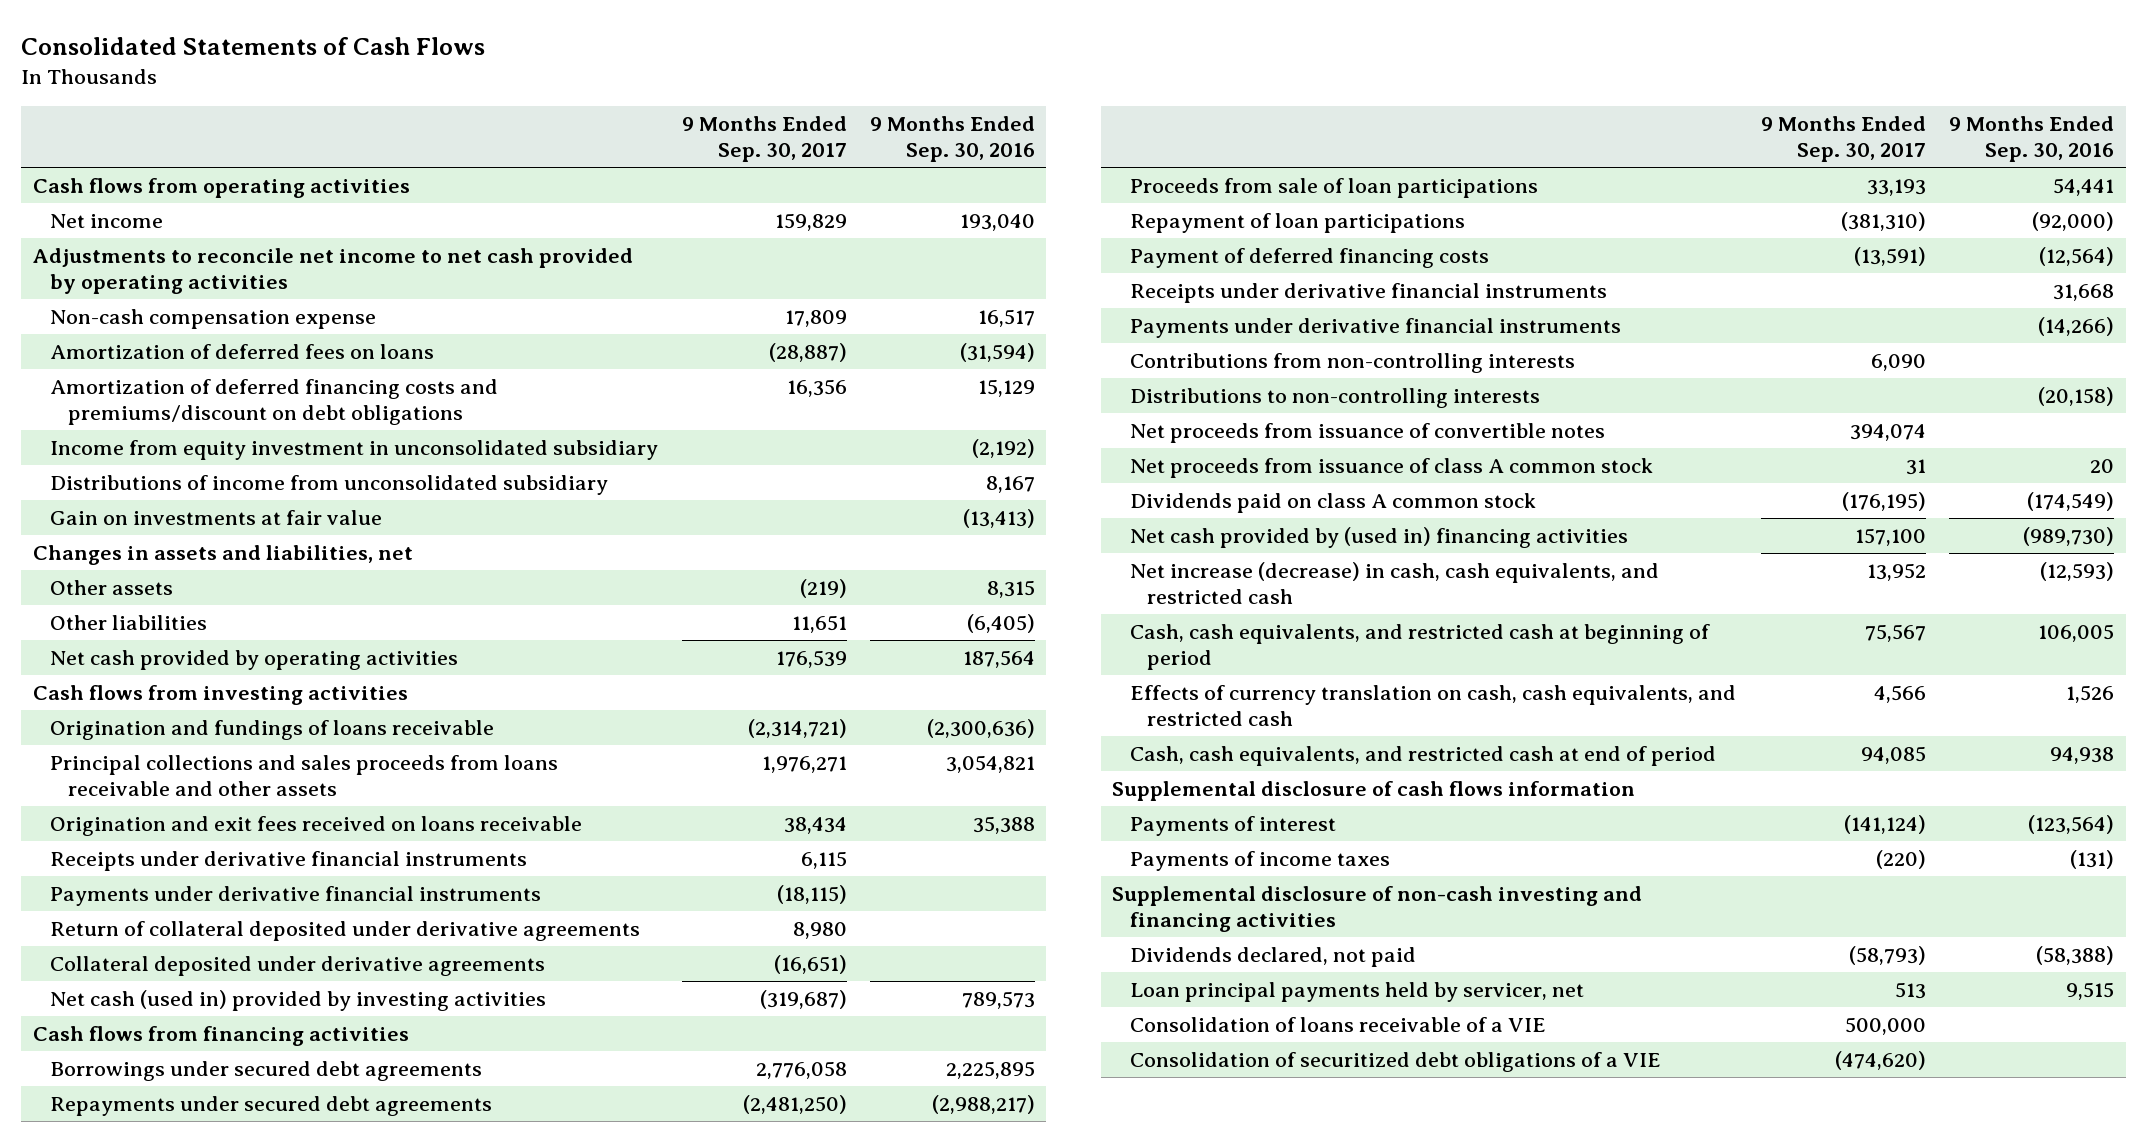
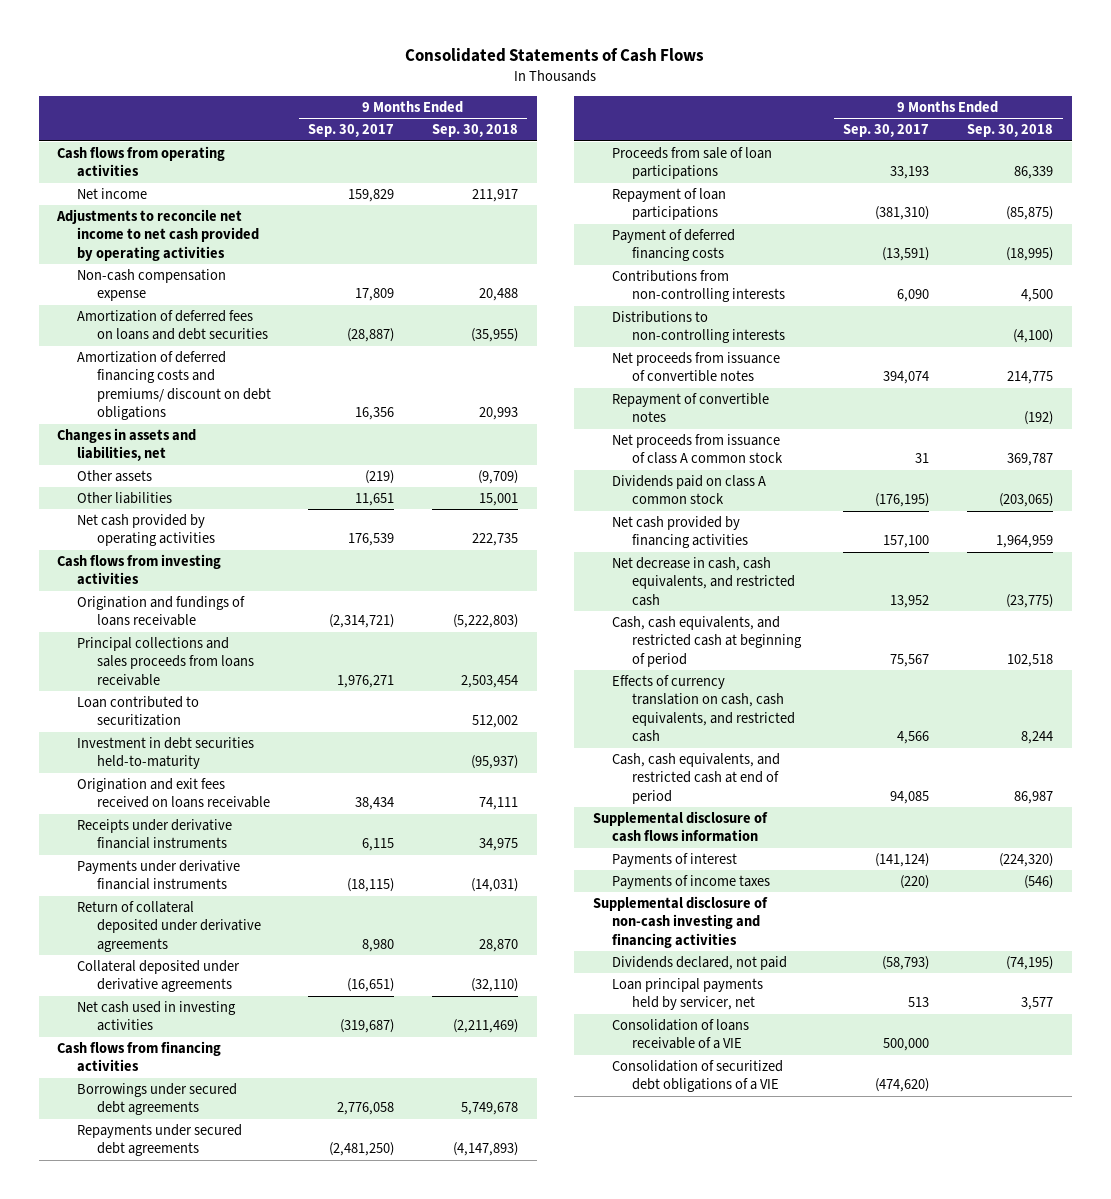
[869,116,1035,163] 9 Months Ended Sep. 30, 2016 -> none
none -> [432,124,519,138] Sep. 30, 2018
[50,440,659,461] Income from equity investment in unconsolidated subsidiary -> none
[50,475,609,496] Distributions of income from unconsolidated subsidiary -> none
[50,510,383,526] Gain on investments at fair value -> none
[50,344,435,360] Amortization of deferred fees on loans -> [77,309,268,341] Amortization of deferred fees on loans and debt securities
[50,379,499,426] Amortization of deferred financing costs and premiums/discount on debt obligations -> [77,350,271,421] Amortization of deferred financing costs and premiums/ discount on debt obligations
[50,755,559,797] Principal collections and sales proceeds from loans receivable and other assets -> [77,636,254,686] Principal collections and sales proceeds from loans receivable
none -> [77,695,200,727] Loan contributed to securitization
none -> [77,736,255,770] Investment in debt securities held-to-maturity
[50,990,547,1012] Net cash (used in) provided by investing activities -> [77,1000,237,1032] Net cash used in investing activities
[1129,283,1607,304] Receipts under derivative financial instruments -> none
[1129,318,1621,339] Payments under derivative financial instruments -> none
none -> [612,392,770,423] Repayment of convertible notes
[1129,527,1628,549] Net cash provided by (used in) financing activities -> [612,515,748,549] Net cash provided by financing activities
[1129,562,1659,605] Net increase (decrease) in cash, cash equivalents, and restricted cash -> [612,556,795,606] Net decrease in cash, cash equivalents, and restricted cash

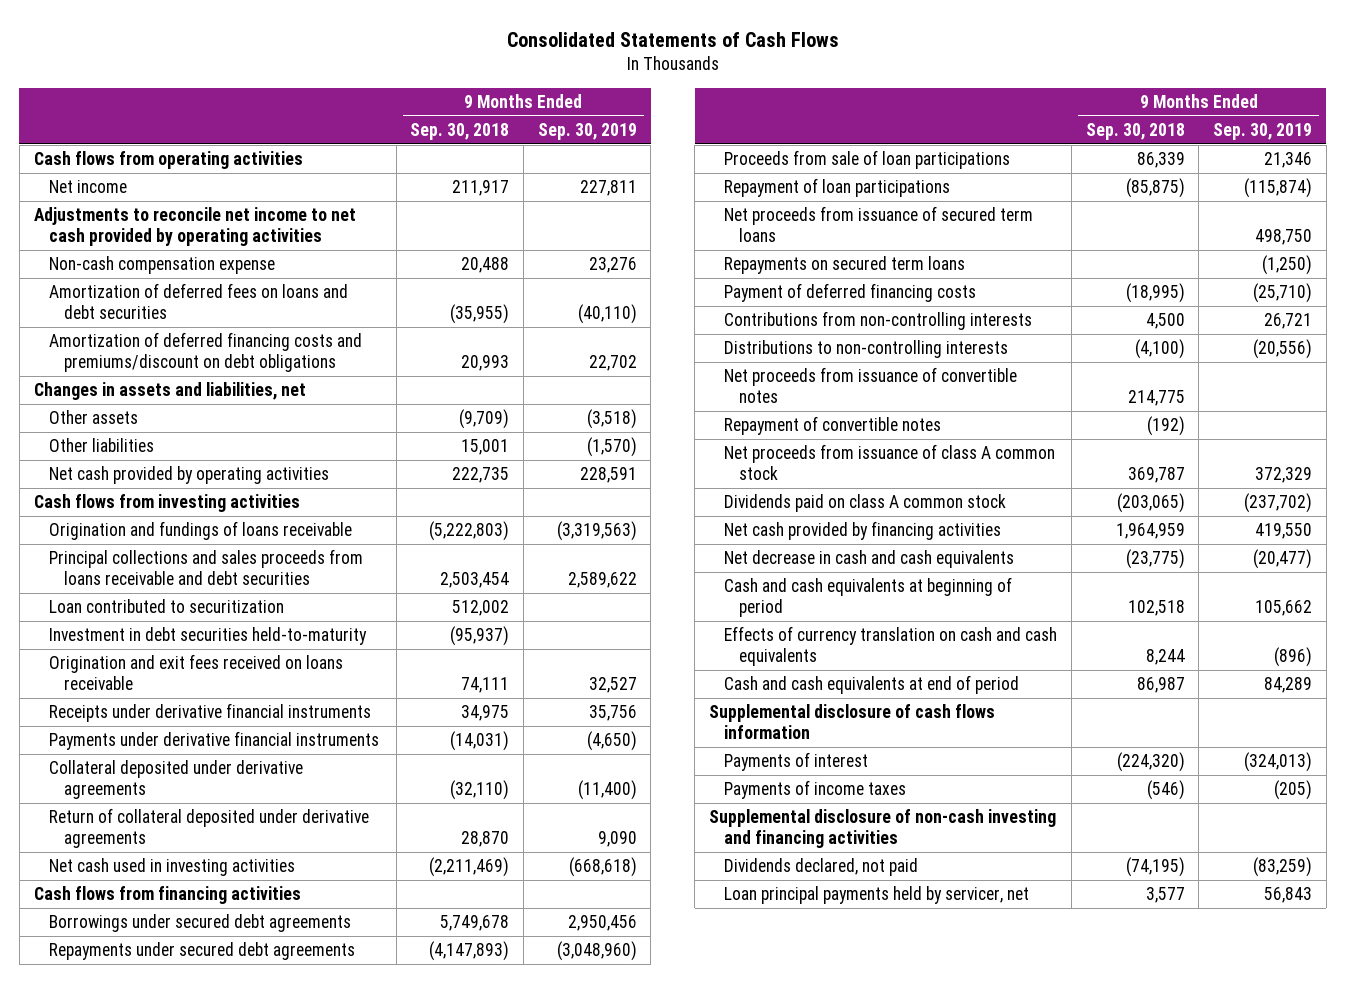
[308,124,395,138] Sep. 30, 2017 -> none
none -> [537,122,637,140] Sep. 30, 2019
[77,350,271,421] Amortization of deferred financing costs and premiums/ discount on debt obligations -> [48,332,362,372] Amortization of deferred financing costs and premiums/discount on debt obligations
[77,636,254,686] Principal collections and sales proceeds from loans receivable -> [48,549,363,585] Principal collections and sales proceeds from loans receivable and debt securities
[77,900,261,952] Return of collateral deposited under derivative agreements -> [48,808,369,848] Return of collateral deposited under derivative agreements
none -> [724,206,1034,242] Net proceeds from issuance of secured term loans
none -> [724,256,966,275] Repayments on secured term loans
[612,556,795,606] Net decrease in cash, cash equivalents, and restricted cash -> [724,550,1015,569] Net decrease in cash and cash equivalents
[612,615,802,667] Cash, cash equivalents, and restricted cash at beginning of period -> [724,577,1013,617] Cash and cash equivalents at beginning of period
[612,674,795,743] Effects of currency translation on cash, cash equivalents, and restricted cash -> [724,626,1058,666] Effects of currency translation on cash and cash equivalents
[612,752,781,804] Cash, cash equivalents, and restricted cash at end of period -> [724,675,1020,695] Cash and cash equivalents at end of period
[612,1018,750,1050] Consolidation of loans receivable of a VIE -> none
[612,1059,784,1093] Consolidation of securitized debt obligations of a VIE -> none

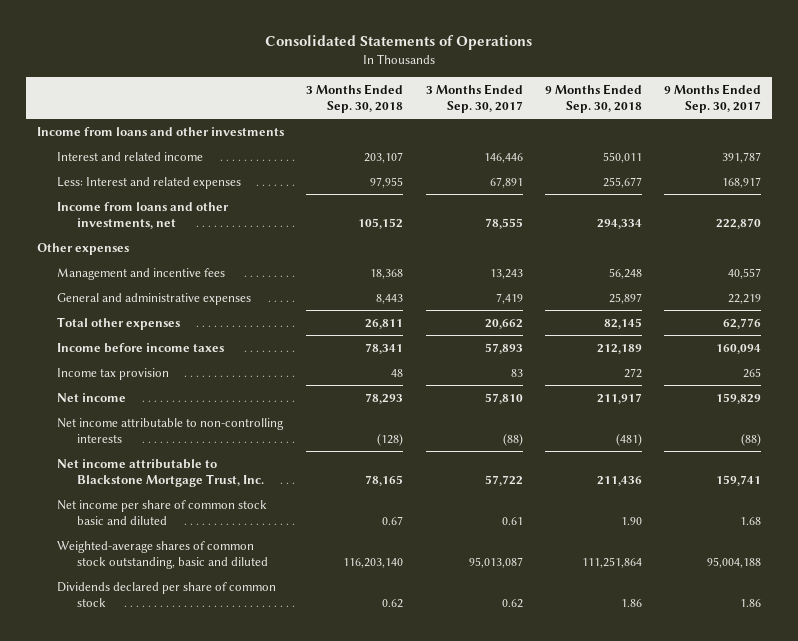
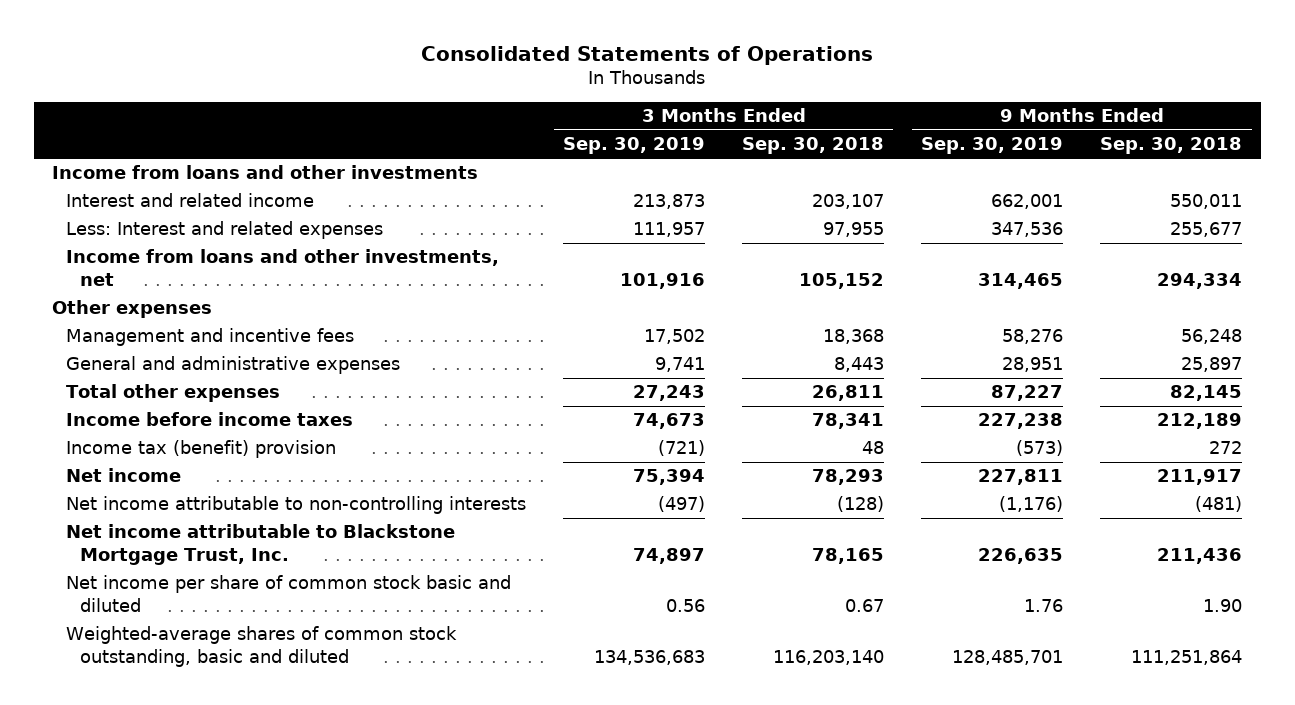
[425,83,523,113] 3 Months Ended Sep. 30, 2017 -> none
[664,83,762,113] 9 Months Ended Sep. 30, 2017 -> none
none -> [563,137,706,155] Sep. 30, 2019
none -> [921,137,1064,155] Sep. 30, 2019
[57,367,170,380] Income tax provision -> [66,440,337,459] Income tax (benefit) provision
[57,581,277,607] Dividends declared per share of common stock -> none

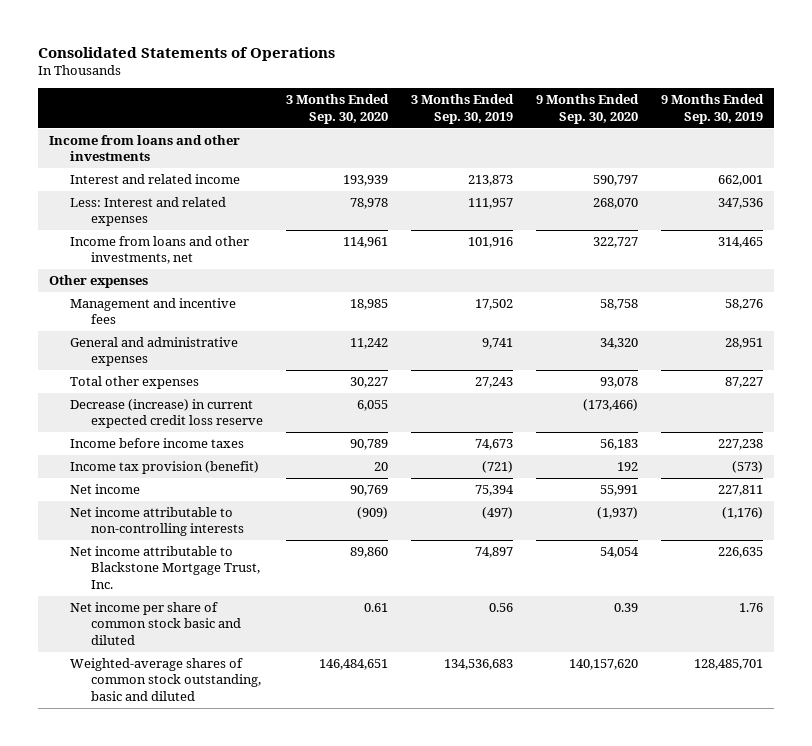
[742,137,885,155] Sep. 30, 2018 -> none
[1100,137,1243,155] Sep. 30, 2018 -> none
none -> [285,94,389,124] 3 Months Ended Sep. 30, 2020
none -> [535,94,639,124] 9 Months Ended Sep. 30, 2020
none -> [69,399,263,429] Decrease (increase) in current expected credit loss reserve
[66,440,337,459] Income tax (benefit) provision -> [69,461,259,475] Income tax provision (benefit)

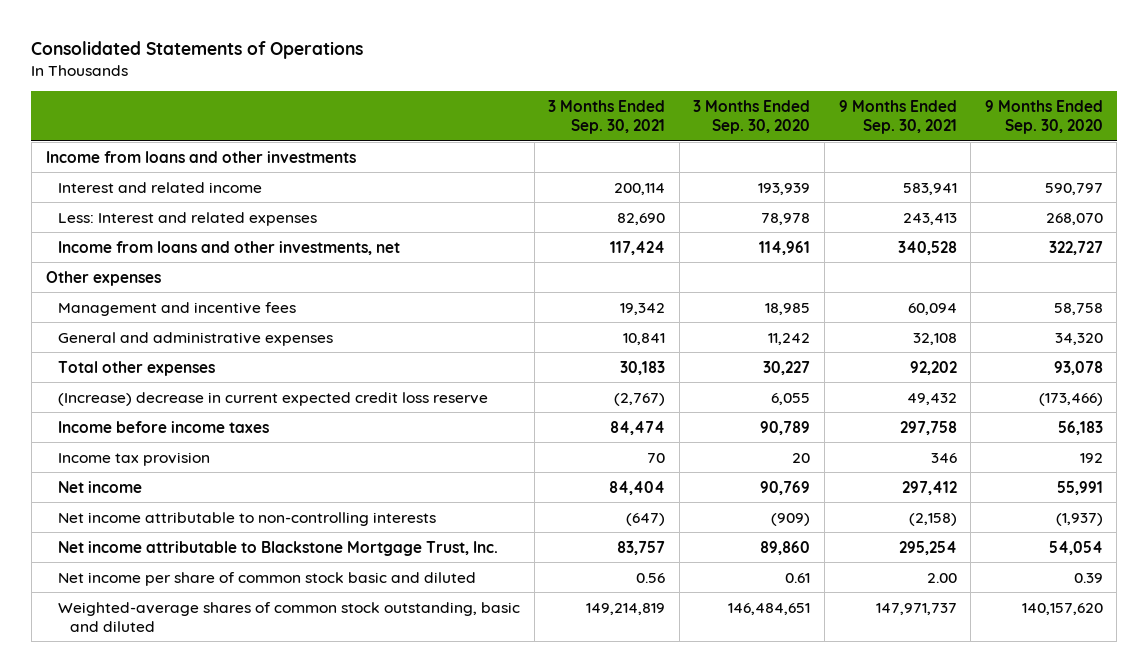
[410,94,514,124] 3 Months Ended Sep. 30, 2019 -> none
[660,94,764,124] 9 Months Ended Sep. 30, 2019 -> none
none -> [548,99,666,134] 3 Months Ended Sep. 30, 2021
none -> [838,99,957,134] 9 Months Ended Sep. 30, 2021
[69,399,263,429] Decrease (increase) in current expected credit loss reserve -> [57,391,488,406] (Increase) decrease in current expected credit loss reserve
[69,461,259,475] Income tax provision (benefit) -> [57,451,210,466] Income tax provision

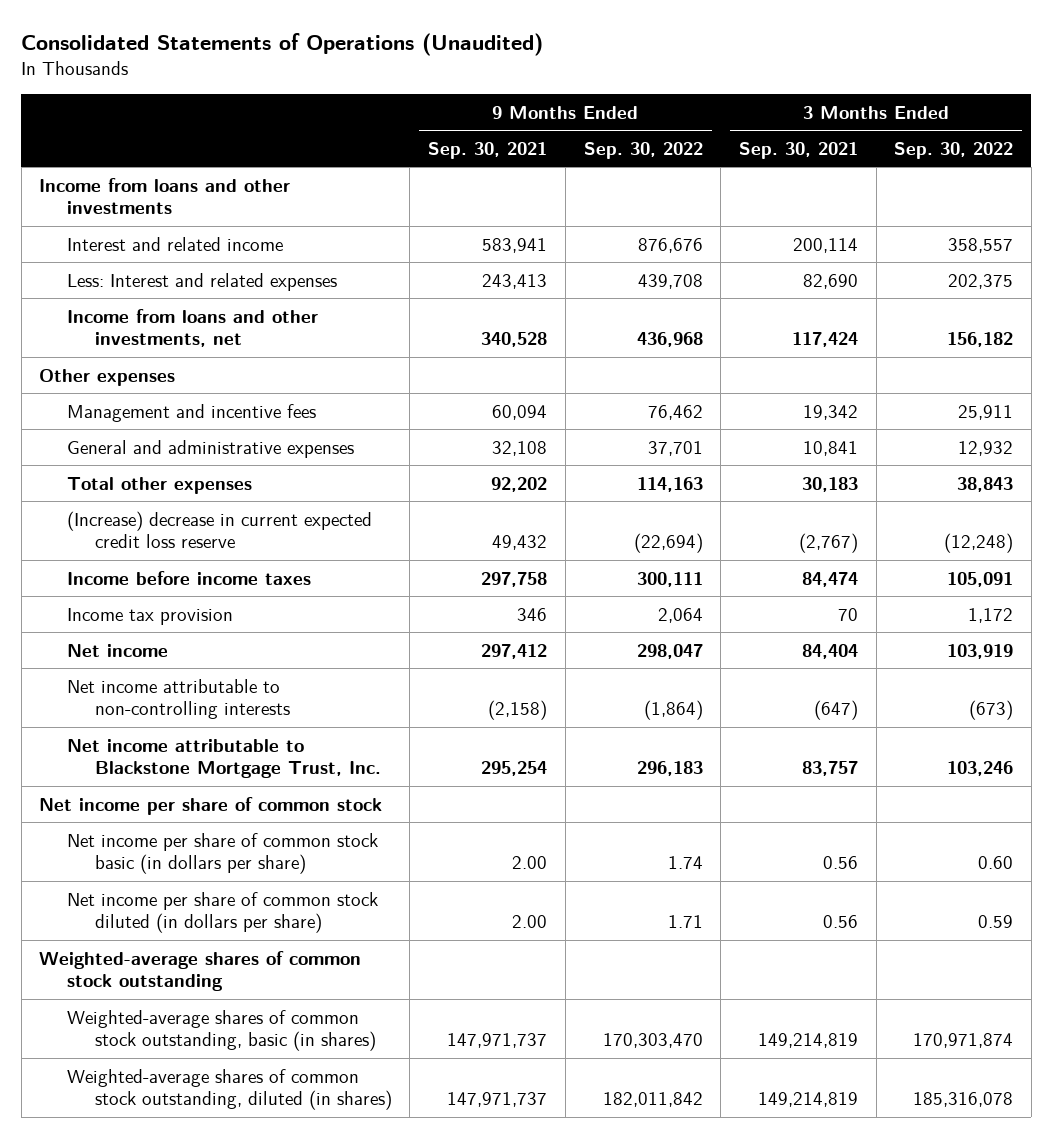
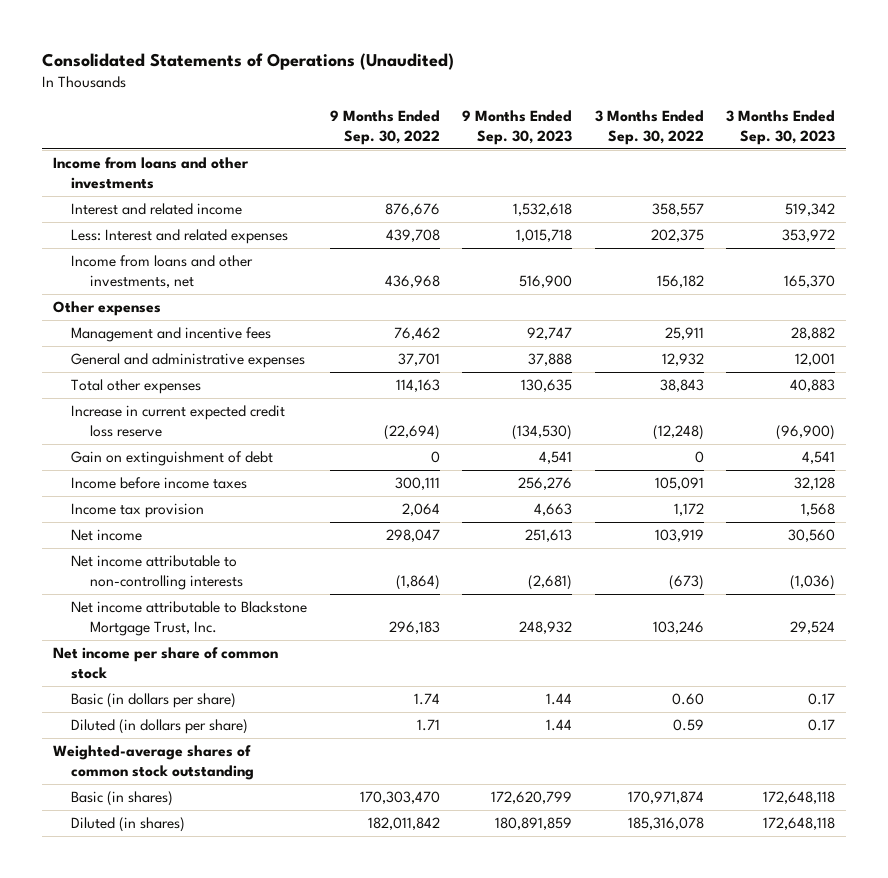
[428,141,548,159] Sep. 30, 2021 -> none
[738,141,858,159] Sep. 30, 2021 -> none
none -> [462,110,573,145] 9 Months Ended Sep. 30, 2023
none -> [725,110,835,145] 3 Months Ended Sep. 30, 2023
[67,510,373,549] (Increase) decrease in current expected credit loss reserve -> [71,405,286,437] Increase in current expected credit loss reserve
none -> [71,451,274,467] Gain on extinguishment of debt
[67,832,379,875] Net income per share of common stock basic (in dollars per share) -> [71,693,237,709] Basic (in dollars per share)
[67,891,379,934] Net income per share of common stock diluted (in dollars per share) -> [71,719,249,735] Diluted (in dollars per share)
[67,1009,376,1052] Weighted-average shares of common stock outstanding, basic (in shares) -> [71,791,174,807] Basic (in shares)
[67,1068,392,1111] Weighted-average shares of common stock outstanding, diluted (in shares) -> [71,817,186,833] Diluted (in shares)

